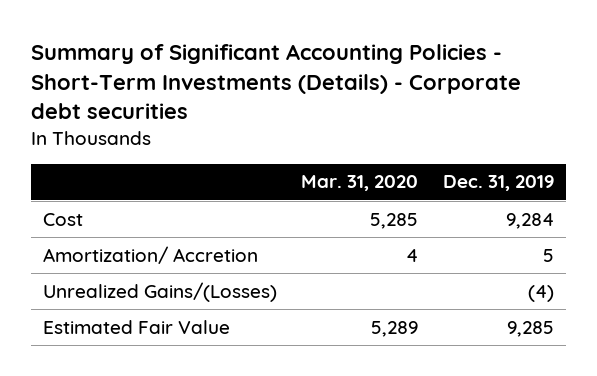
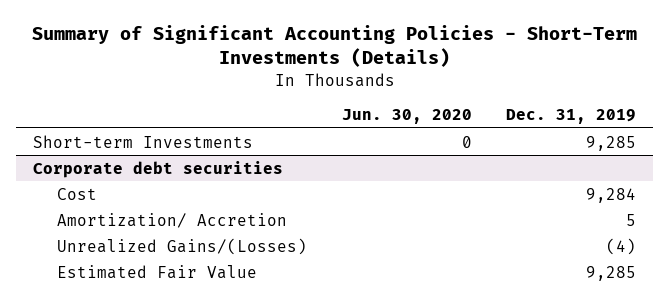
[30,44,521,120] Summary of Significant Accounting Policies - Short-Term Investments (Details) - Corporate debt securities -> [31,25,637,68] Summary of Significant Accounting Policies - Short-Term Investments (Details)
[301,175,419,192] Mar. 31, 2020 -> none
none -> [341,108,472,124] Jun. 30, 2020
none -> [32,134,253,148] Short-term Investments
none -> [32,160,283,178] Corporate debt securities

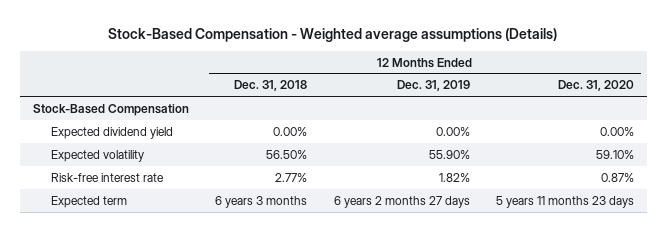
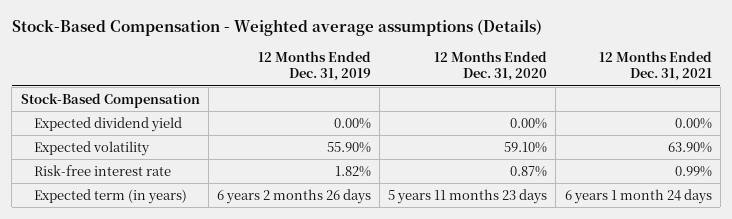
[234,80,308,92] Dec. 31, 2018 -> none
none -> [598,50,712,82] 12 Months Ended Dec. 31, 2021
[50,195,127,208] Expected term -> [34,188,188,204] Expected term (in years)
[333,195,470,208] 6 years 2 months 27 days -> [216,188,371,204] 6 years 2 months 26 days

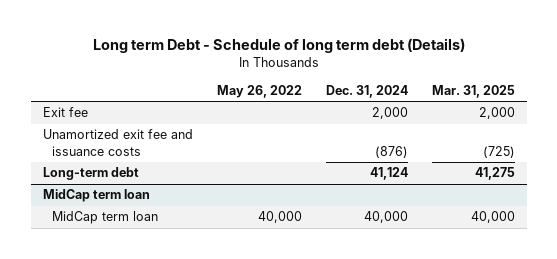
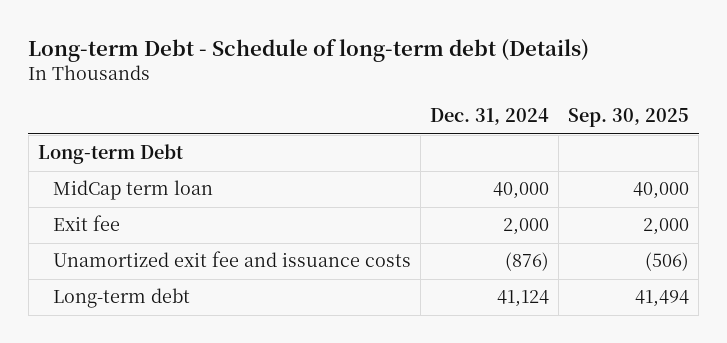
[92,38,465,54] Long term Debt - Schedule of long term debt (Details) -> [28,38,590,62] Long-term Debt - Schedule of long-term debt (Details)
[216,85,302,99] May 26, 2022 -> none
[431,85,515,99] Mar. 31, 2025 -> none
none -> [568,108,690,128] Sep. 30, 2025
none -> [37,144,183,165] Long-term Debt
none -> [52,180,213,201] MidCap term loan
[42,189,150,203] MidCap term loan -> none
[52,211,159,225] MidCap term loan -> none

